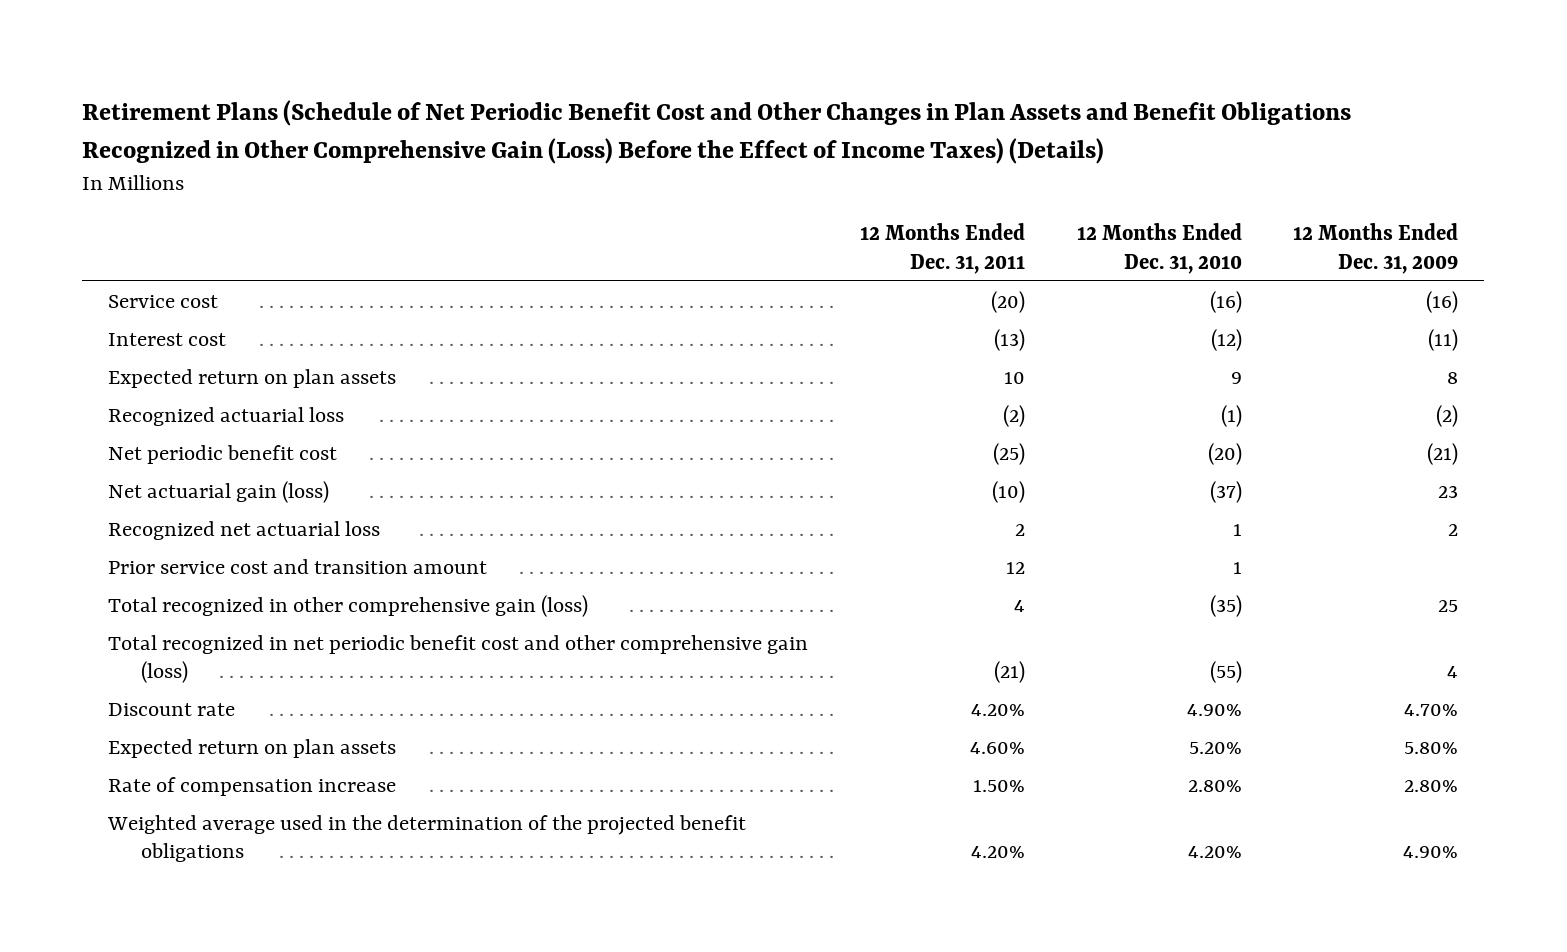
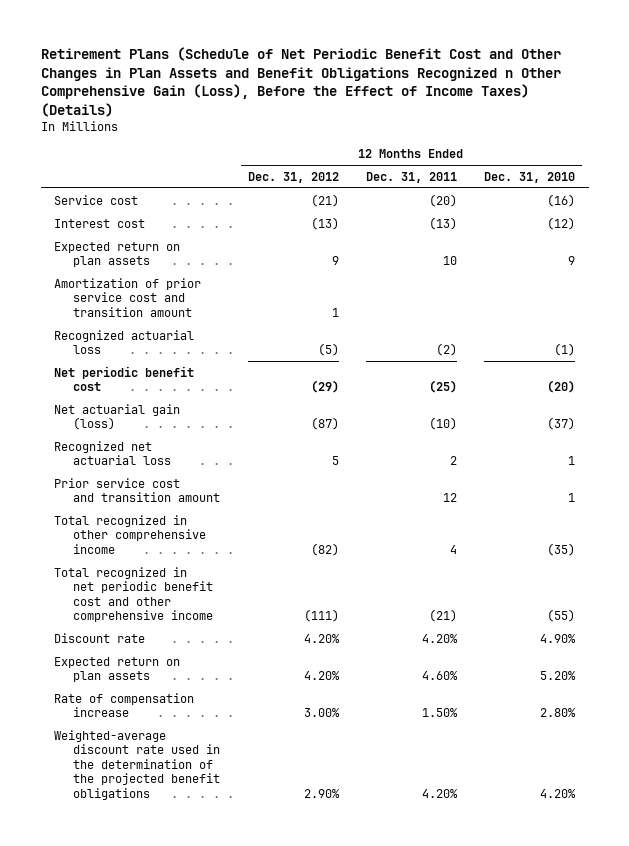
[82,100,1352,164] Retirement Plans (Schedule of Net Periodic Benefit Cost and Other Changes in Plan Assets and Benefit Obligations Recognized in Other Comprehensive Gain (Loss) Before the Effect of Income Taxes) (Details) -> [40,47,561,117] Retirement Plans (Schedule of Net Periodic Benefit Cost and Other Changes in Plan Assets and Benefit Obligations Recognized n Other Comprehensive Gain (Loss), Before the Effect of Income Taxes) (Details)
[1293,223,1459,274] 12 Months Ended Dec. 31, 2009 -> none
none -> [247,171,339,183] Dec. 31, 2012
none -> [54,277,202,317] Amortization of prior service cost and transition amount
[108,594,589,617] Total recognized in other comprehensive gain (loss) -> [54,514,207,554] Total recognized in other comprehensive income
[108,634,809,684] Total recognized in net periodic benefit cost and other comprehensive gain (loss) -> [54,566,214,623] Total recognized in net periodic benefit cost and other comprehensive income
[107,814,747,863] Weighted average used in the determination of the projected benefit obligations -> [54,729,221,800] Weighted-average discount rate used in the determination of the projected benefit obligations

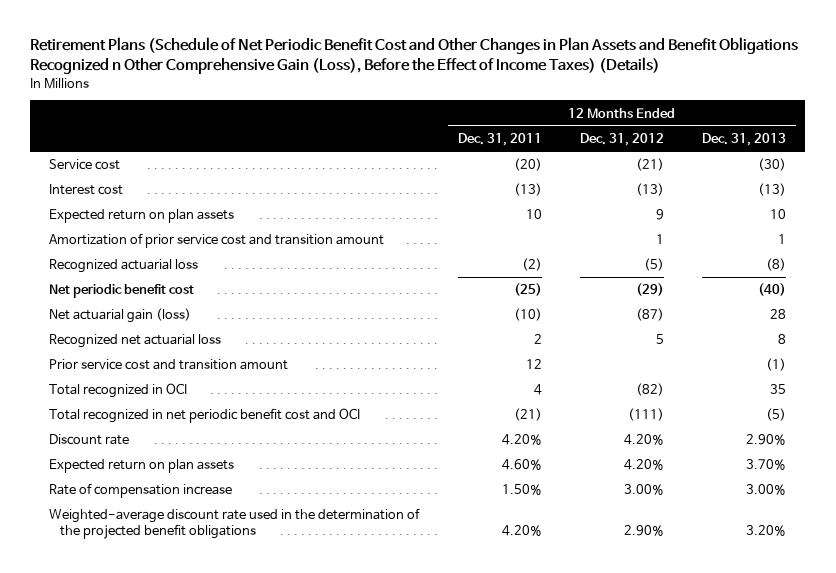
[484,171,576,183] Dec. 31, 2010 -> none
none -> [702,132,787,146] Dec. 31, 2013
[54,514,207,554] Total recognized in other comprehensive income -> [49,383,188,399] Total recognized in OCI
[54,566,214,623] Total recognized in net periodic benefit cost and other comprehensive income -> [49,408,361,424] Total recognized in net periodic benefit cost and OCI

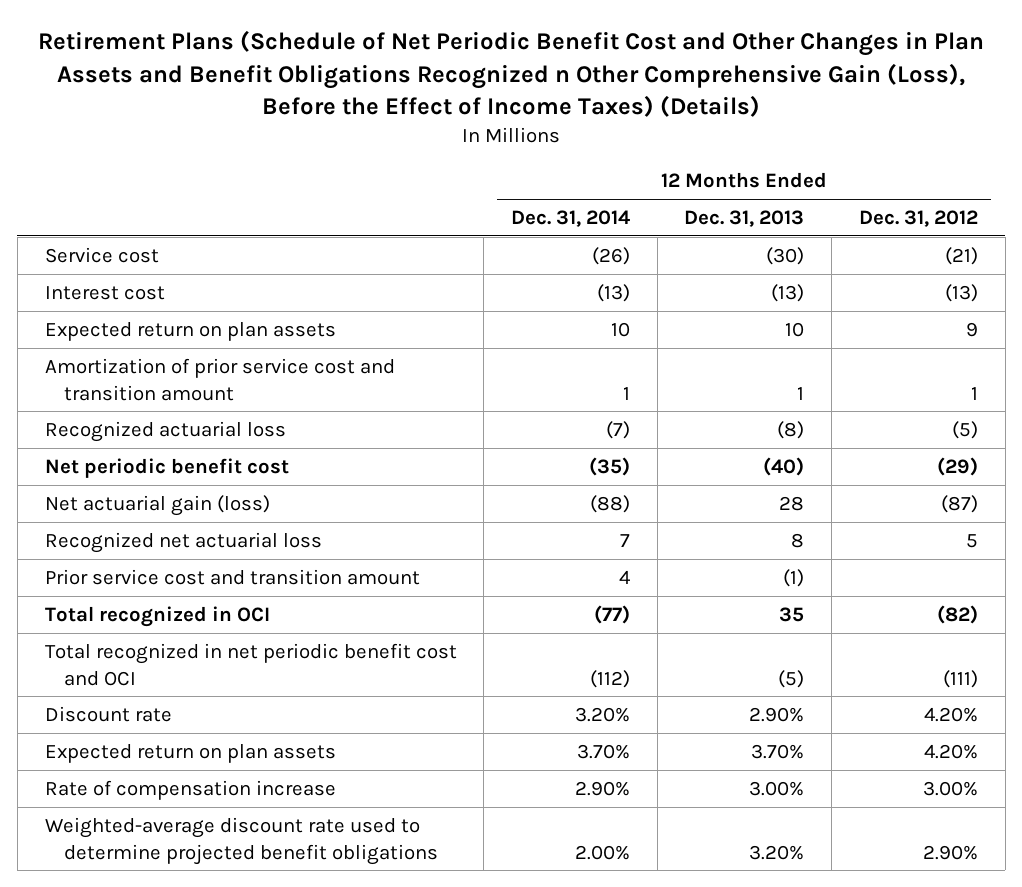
[457,132,542,146] Dec. 31, 2011 -> none
none -> [510,209,630,227] Dec. 31, 2014
[49,508,421,540] Weighted-average discount rate used in the determination of the projected benefit obligations -> [44,816,438,865] Weighted-average discount rate used to determine projected benefit obligations

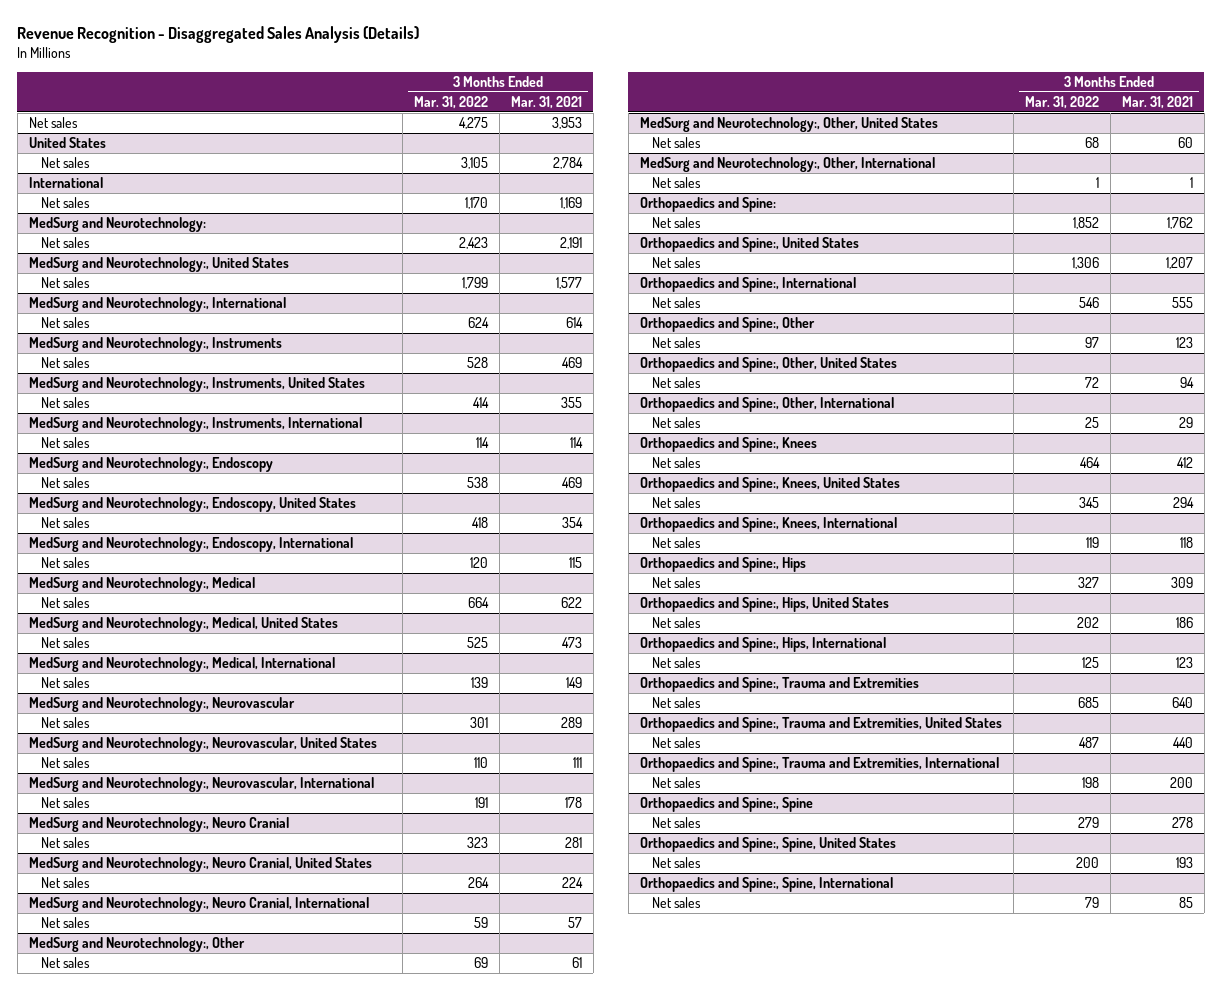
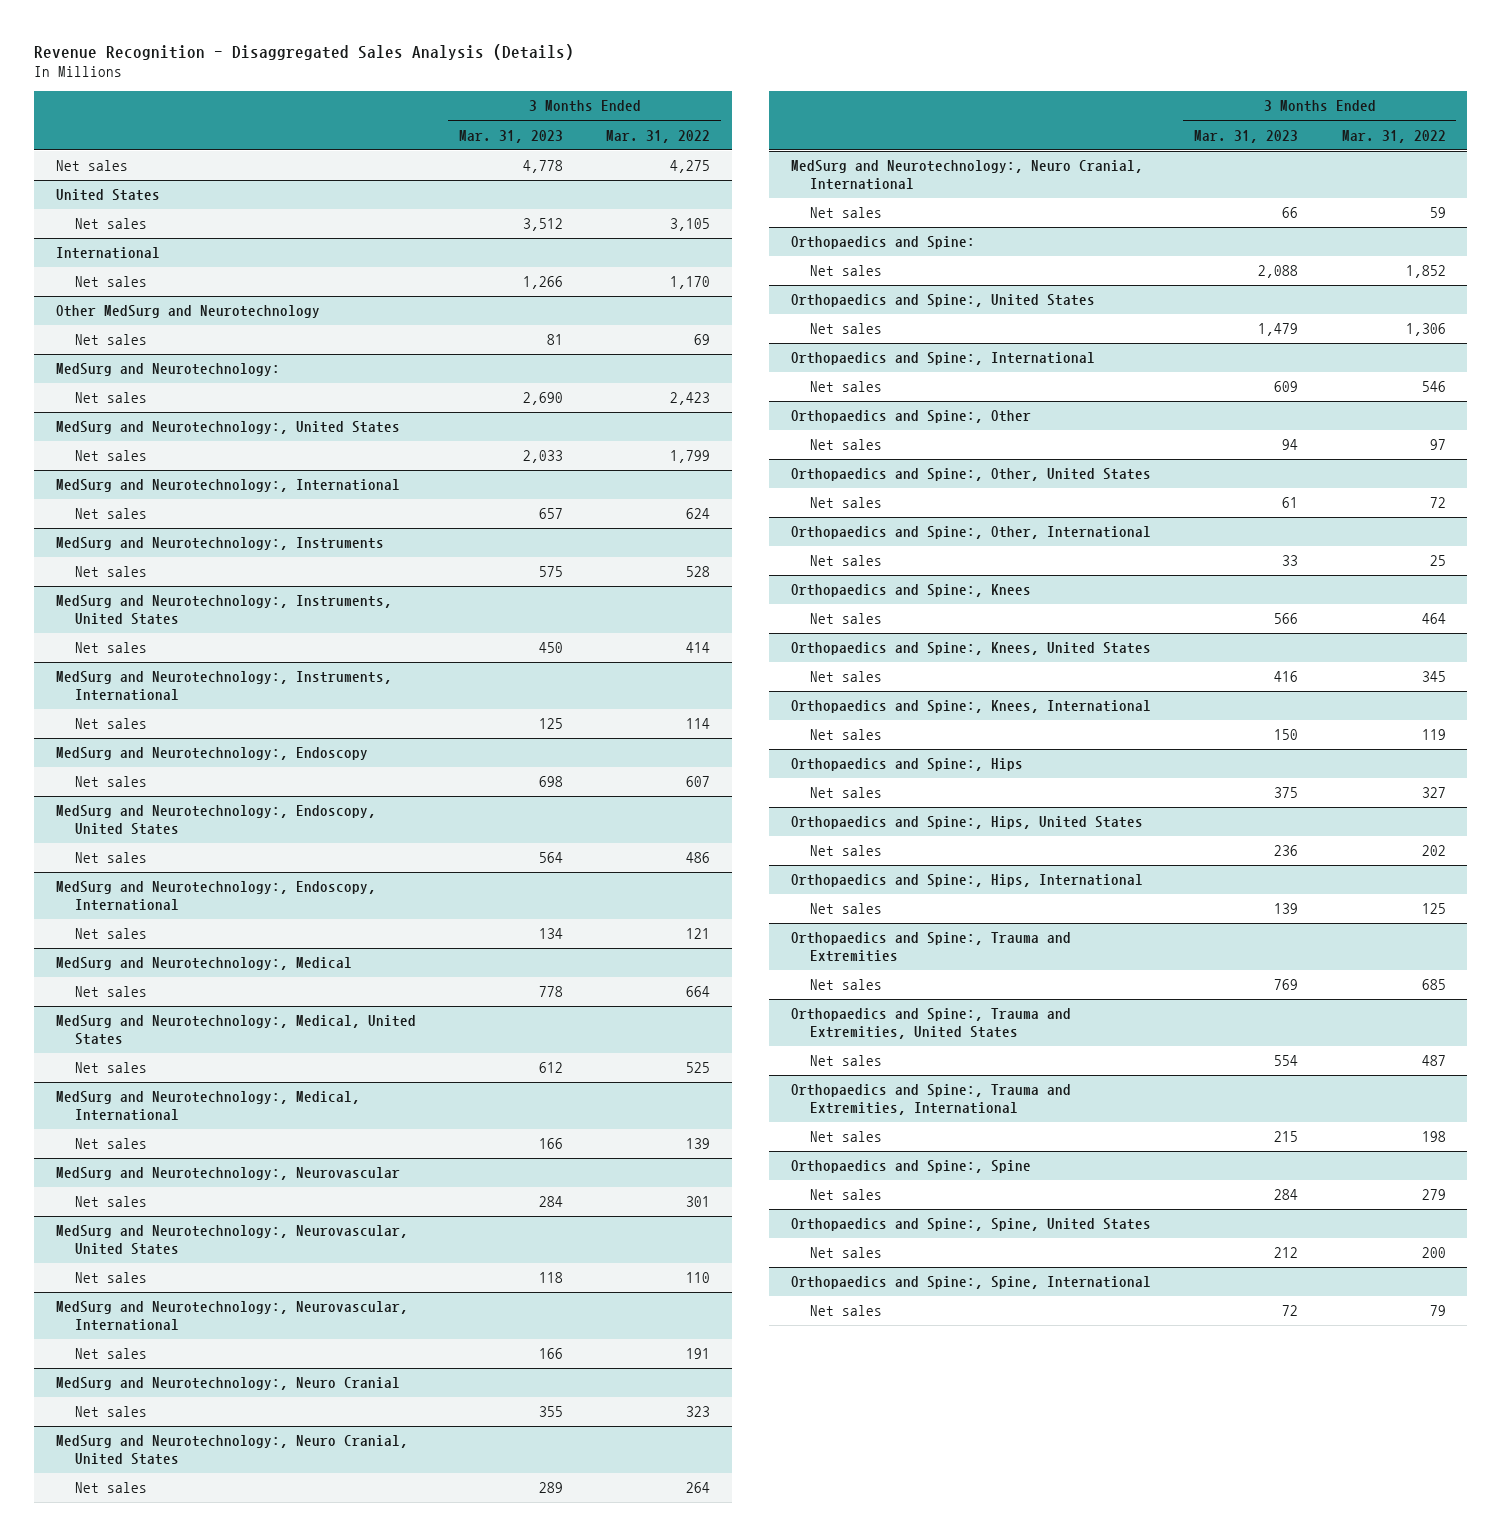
[510,95,582,109] Mar. 31, 2021 -> none
none -> [459,129,564,143] Mar. 31, 2023
none -> [55,305,320,319] Other MedSurg and Neurotechnology
none -> [75,334,148,346] Net sales
[466,476,488,488] 538 -> [686,776,711,788] 607
[471,516,488,528] 418 -> [686,852,711,864] 486
[469,556,488,568] 120 -> [686,928,711,940] 121
[28,936,245,952] MedSurg and Neurotechnology:, Other -> none
[40,956,90,968] Net sales -> none
[639,116,938,132] MedSurg and Neurotechnology:, Other, United States -> none
[651,136,701,148] Net sales -> none
[639,156,935,172] MedSurg and Neurotechnology:, Other, International -> none
[651,176,701,188] Net sales -> none

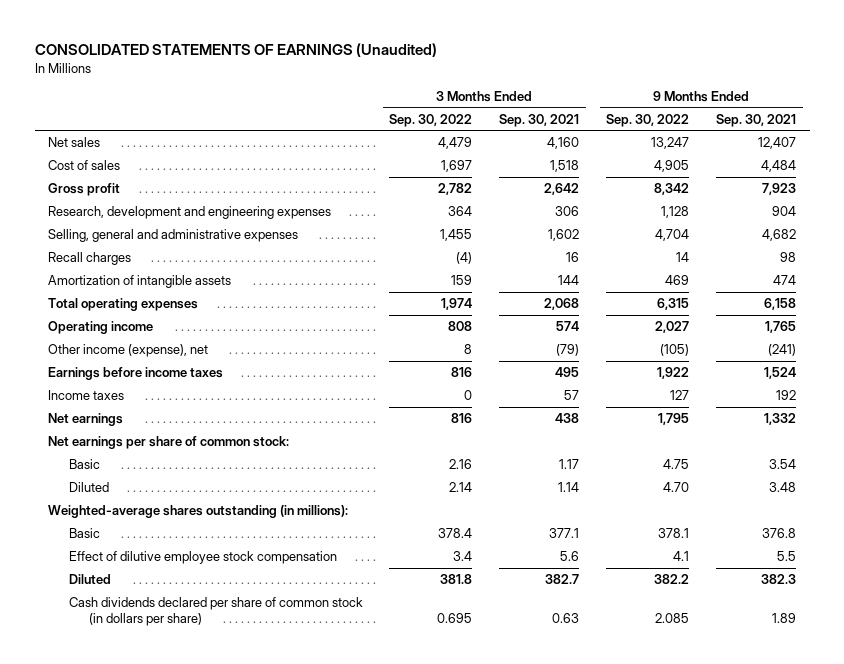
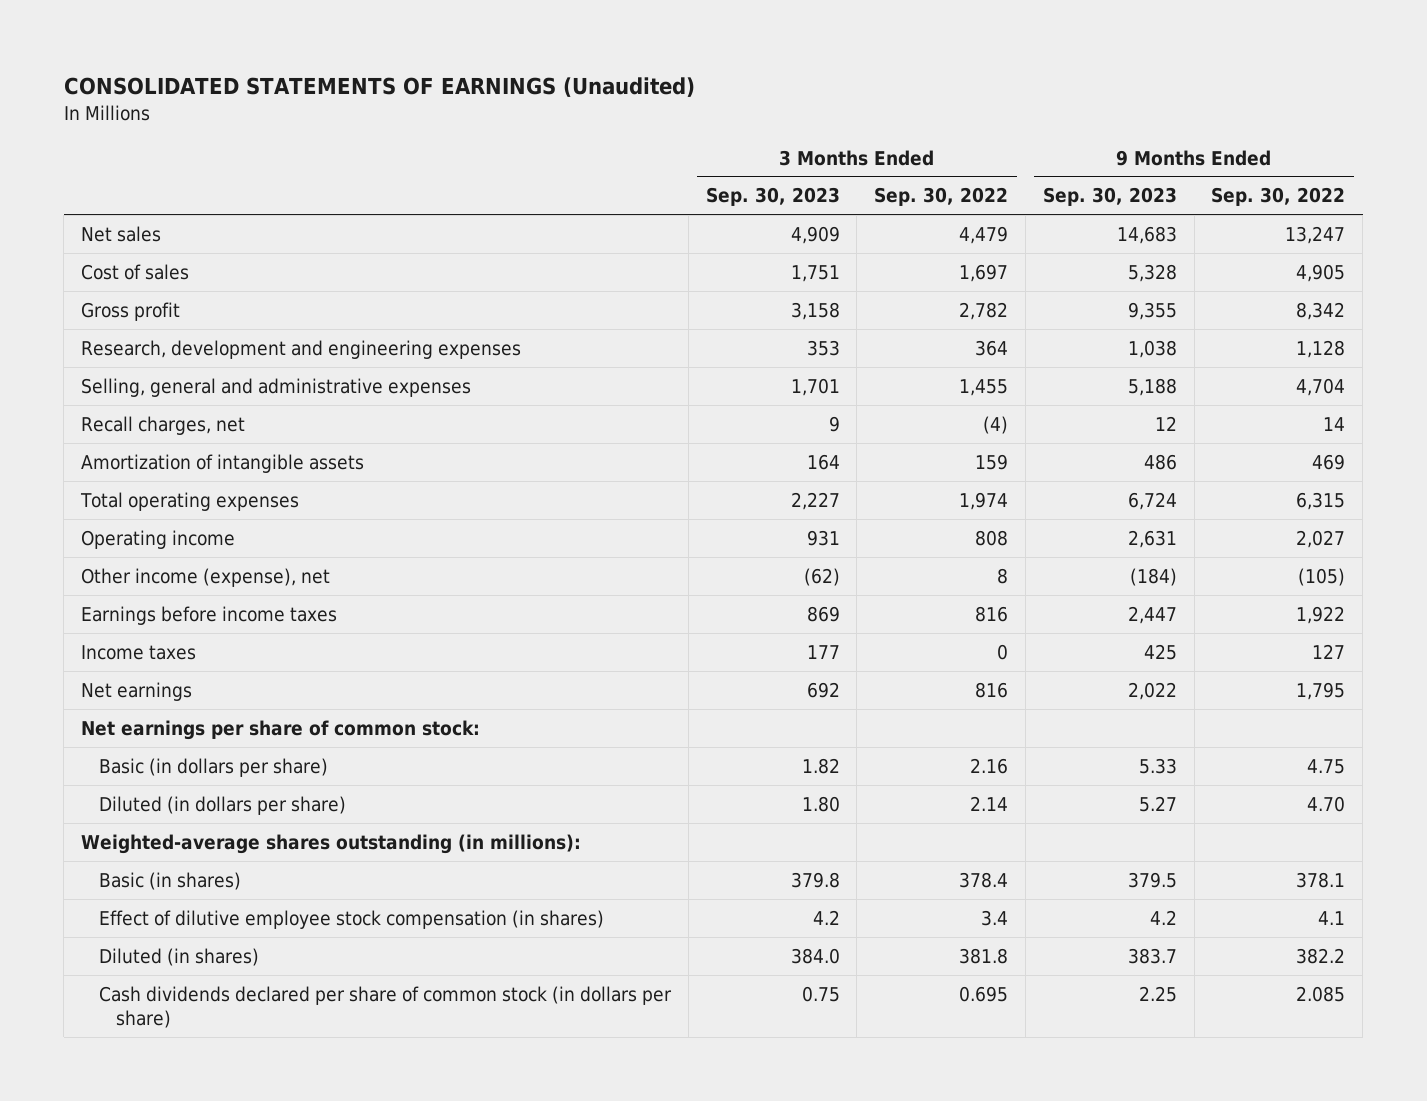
[499,113,580,127] Sep. 30, 2021 -> none
[716,113,797,127] Sep. 30, 2021 -> none
none -> [705,187,840,207] Sep. 30, 2023
none -> [1042,187,1177,207] Sep. 30, 2023
[48,251,132,265] Recall charges -> [81,415,246,435] Recall charges, net
[68,458,100,469] Basic -> [98,757,328,777] Basic (in dollars per share)
[68,481,109,492] Diluted -> [98,795,346,815] Diluted (in dollars per share)
[68,527,100,538] Basic -> [98,871,241,890] Basic (in shares)
[68,550,337,564] Effect of dilutive employee stock compensation -> [98,909,604,929] Effect of dilutive employee stock compensation (in shares)
[68,573,111,584] Diluted -> [98,947,259,966] Diluted (in shares)

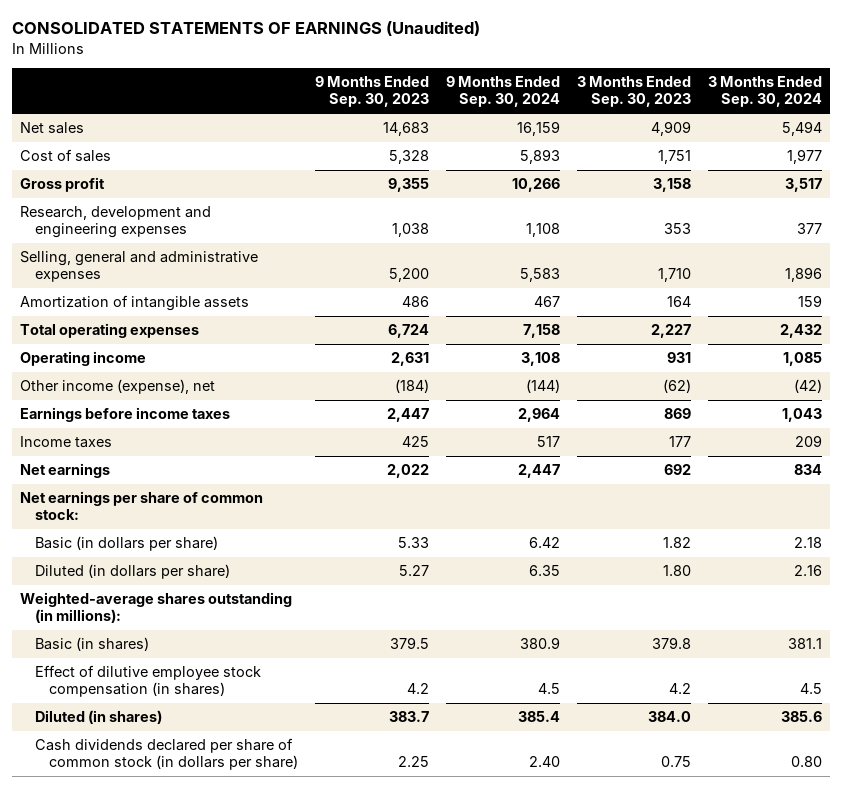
[874,187,1009,207] Sep. 30, 2022 -> none
[1211,187,1346,207] Sep. 30, 2022 -> none
none -> [445,76,560,108] 9 Months Ended Sep. 30, 2024
none -> [707,76,822,108] 3 Months Ended Sep. 30, 2024
[81,415,246,435] Recall charges, net -> none
[790,377,840,396] 1,701 -> [657,268,691,283] 1,710
[1127,377,1177,396] 5,188 -> [388,268,429,283] 5,200

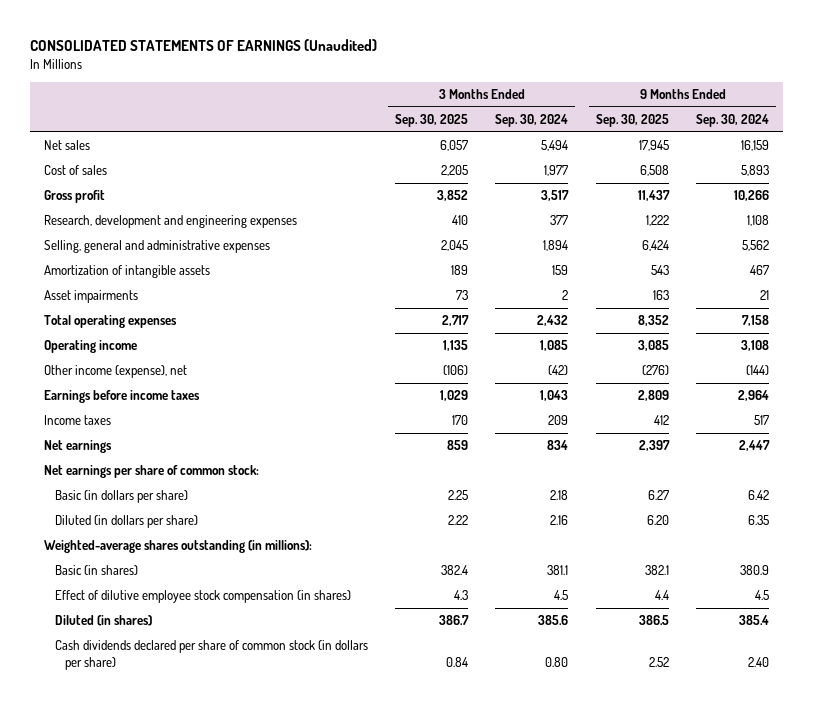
[314,76,429,108] 9 Months Ended Sep. 30, 2023 -> none
[576,76,691,108] 3 Months Ended Sep. 30, 2023 -> none
none -> [395,114,469,128] Sep. 30, 2025
none -> [595,114,669,128] Sep. 30, 2025
[519,268,560,283] 5,583 -> [742,240,770,252] 5,562
[784,267,822,283] 1,896 -> [543,240,569,252] 1,894
none -> [44,290,139,304] Asset impairments

